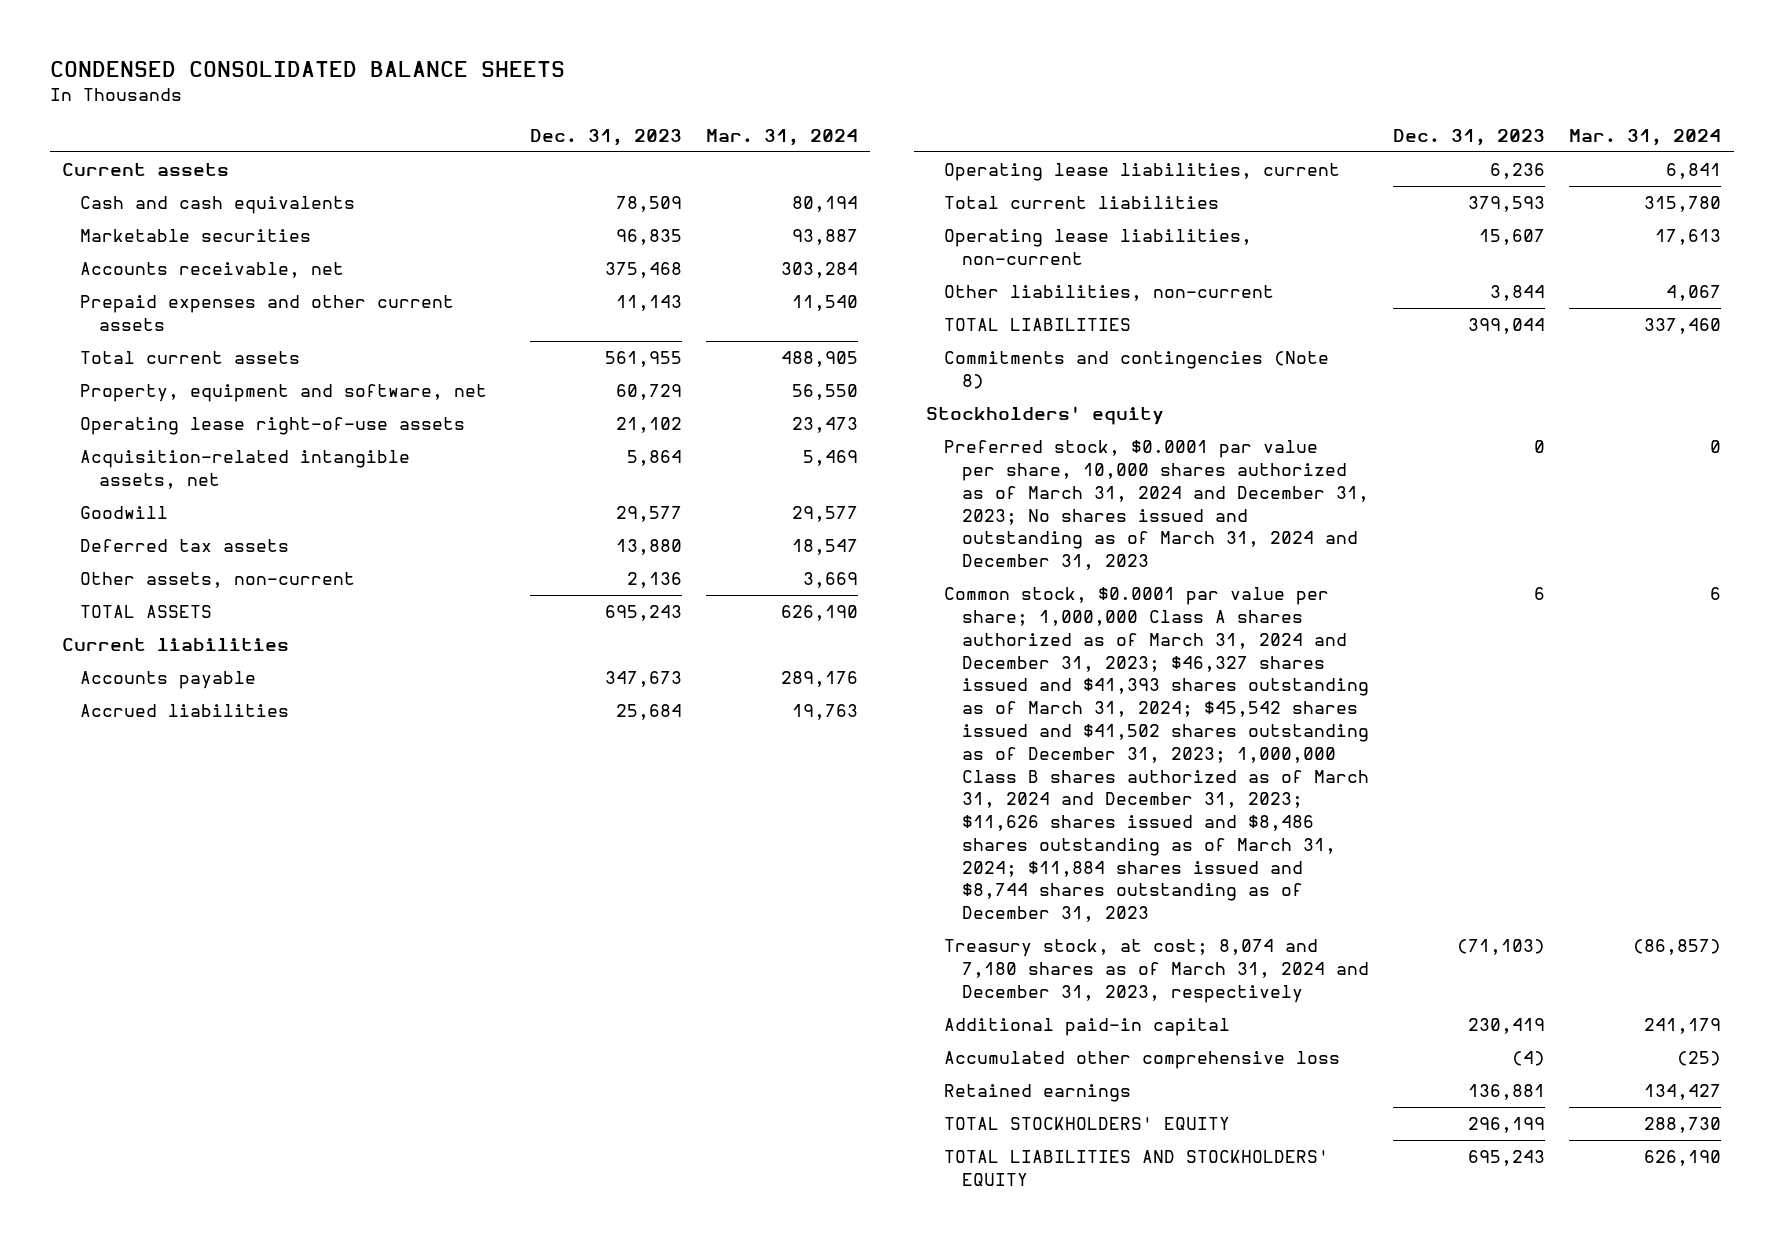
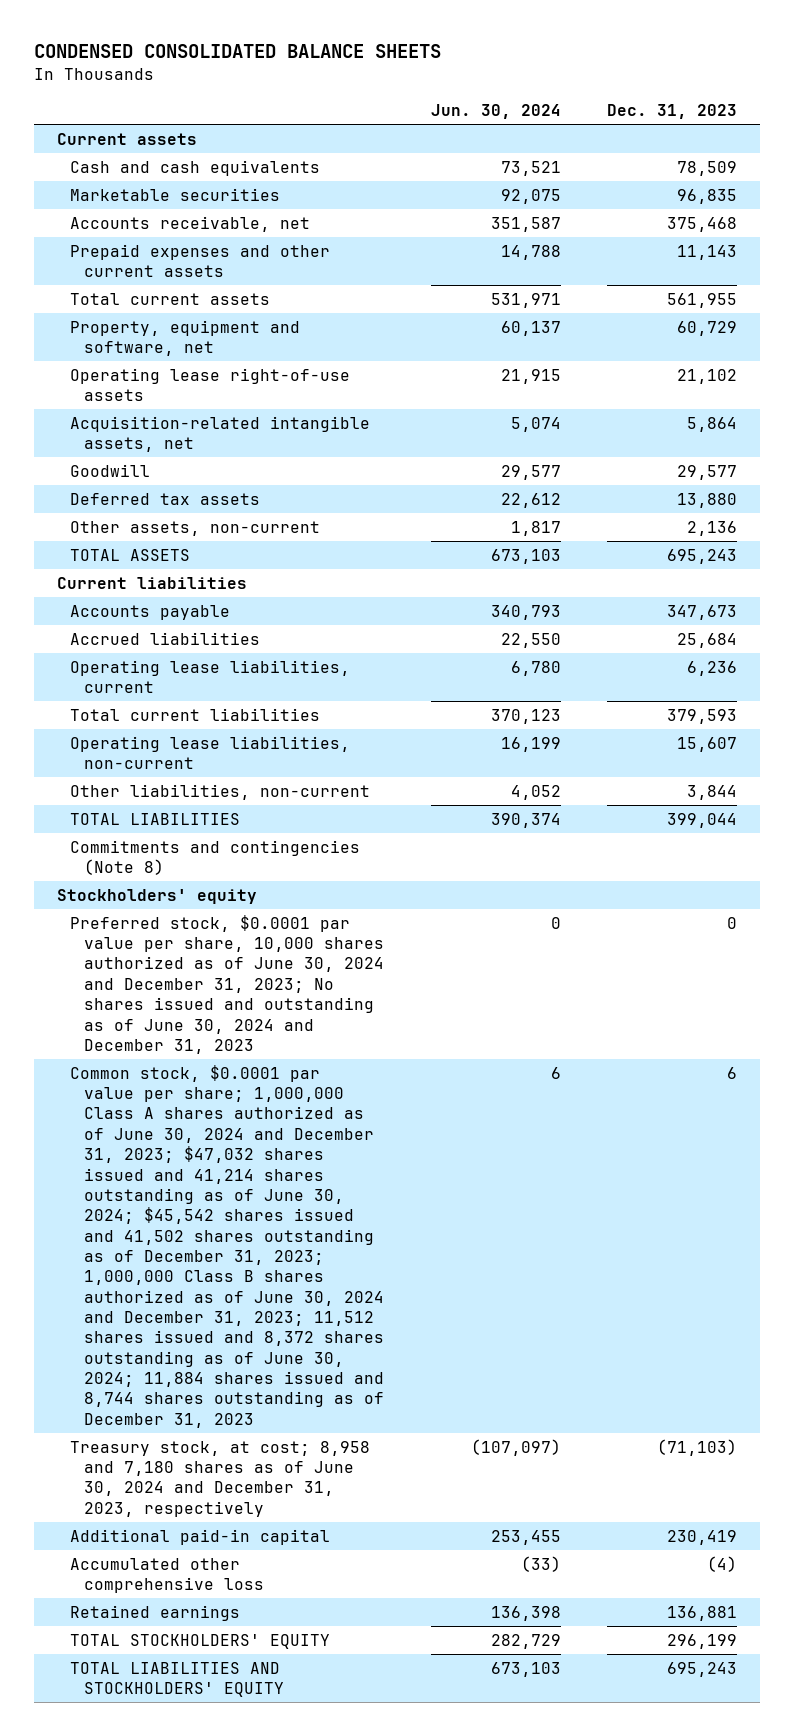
[705,129,858,147] Mar. 31, 2024 -> none
none -> [430,104,561,120] Jun. 30, 2024
[944,440,1370,571] Preferred stock, $0.0001 par value per share, 10,000 shares authorized as of March 31, 2024 and December 31, 2023; No shares issued and outstanding as of March 31, 2024 and December 31, 2023 -> [70,914,385,1054] Preferred stock, $0.0001 par value per share, 10,000 shares authorized as of June 30, 2024 and December 31, 2023; No shares issued and outstanding as of June 30, 2024 and December 31, 2023
[944,587,1370,923] Common stock, $0.0001 par value per share; 1,000,000 Class A shares authorized as of March 31, 2024 and December 31, 2023; $46,327 shares issued and $41,393 shares outstanding as of March 31, 2024; $45,542 shares issued and $41,502 shares outstanding as of December 31, 2023; 1,000,000 Class B shares authorized as of March 31, 2024 and December 31, 2023; $11,626 shares issued and $8,486 shares outstanding as of March 31, 2024; $11,884 shares issued and $8,744 shares outstanding as of December 31, 2023 -> [70,1064,385,1428] Common stock, $0.0001 par value per share; 1,000,000 Class A shares authorized as of June 30, 2024 and December 31, 2023; $47,032 shares issued and 41,214 shares outstanding as of June 30, 2024; $45,542 shares issued and 41,502 shares outstanding as of December 31, 2023; 1,000,000 Class B shares authorized as of June 30, 2024 and December 31, 2023; 11,512 shares issued and 8,372 shares outstanding as of June 30, 2024; 11,884 shares issued and 8,744 shares outstanding as of December 31, 2023
[944,939,1370,1003] Treasury stock, at cost; 8,074 and 7,180 shares as of March 31, 2024 and December 31, 2023, respectively -> [70,1440,371,1517] Treasury stock, at cost; 8,958 and 7,180 shares as of June 30, 2024 and December 31, 2023, respectively

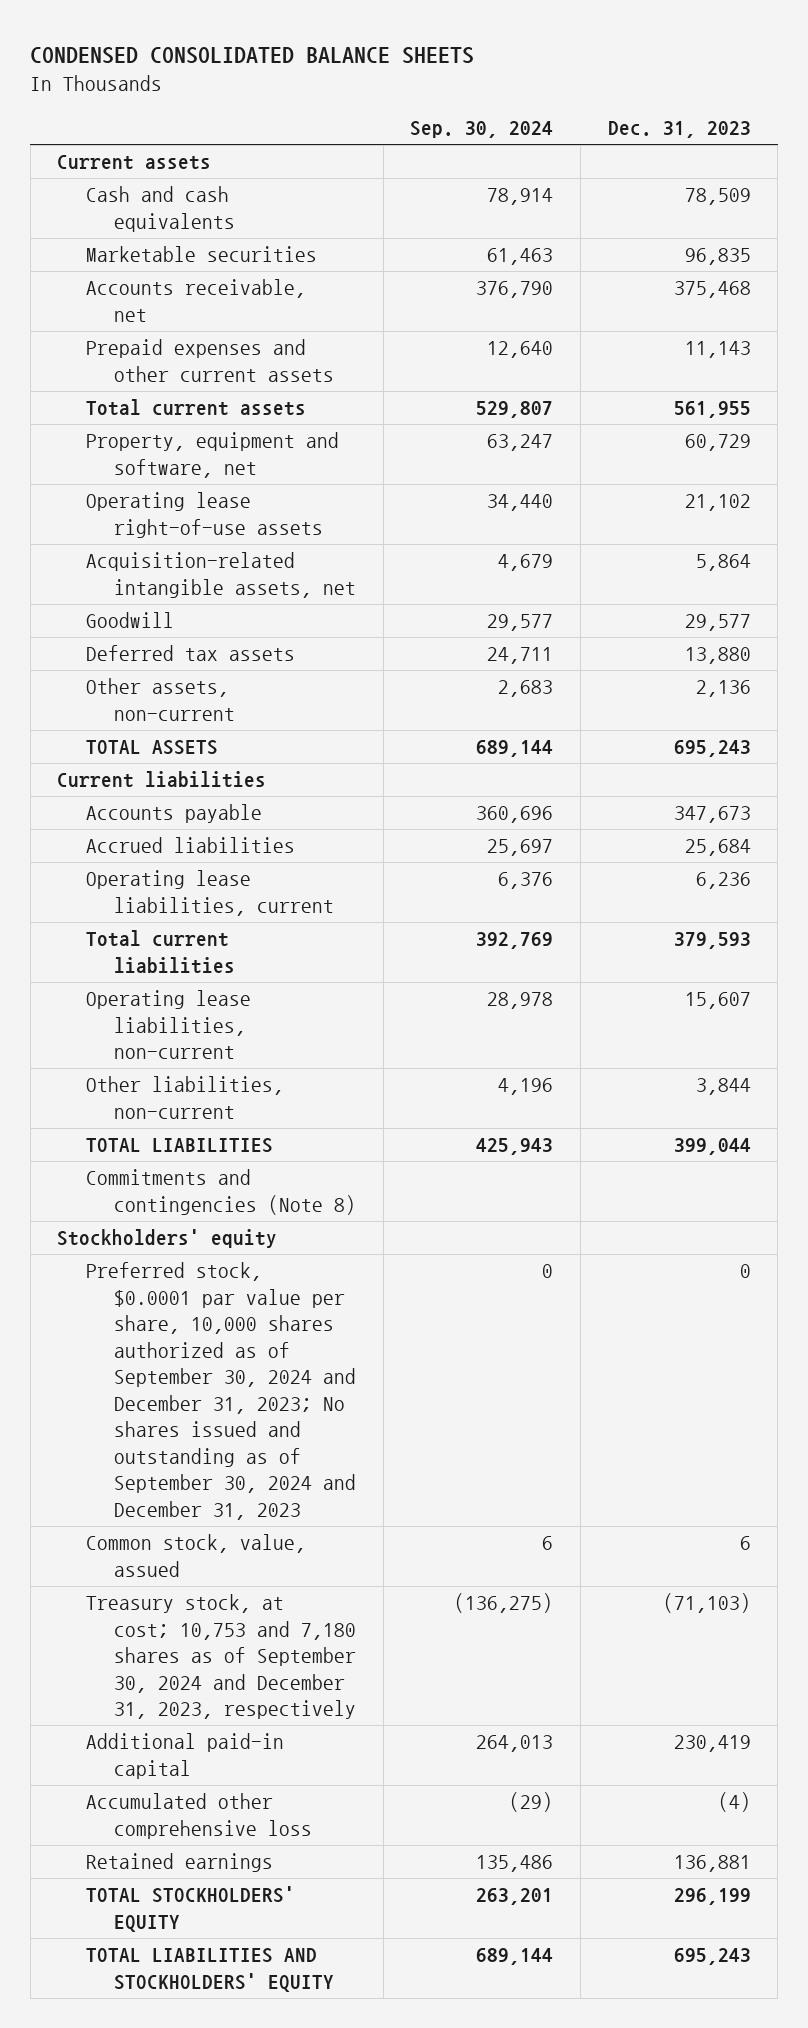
[430,104,561,120] Jun. 30, 2024 -> none
none -> [410,121,554,139] Sep. 30, 2024
[70,914,385,1054] Preferred stock, $0.0001 par value per share, 10,000 shares authorized as of June 30, 2024 and December 31, 2023; No shares issued and outstanding as of June 30, 2024 and December 31, 2023 -> [85,1262,357,1520] Preferred stock, $0.0001 par value per share, 10,000 shares authorized as of September 30, 2024 and December 31, 2023; No shares issued and outstanding as of September 30, 2024 and December 31, 2023
[70,1064,385,1428] Common stock, $0.0001 par value per share; 1,000,000 Class A shares authorized as of June 30, 2024 and December 31, 2023; $47,032 shares issued and 41,214 shares outstanding as of June 30, 2024; $45,542 shares issued and 41,502 shares outstanding as of December 31, 2023; 1,000,000 Class B shares authorized as of June 30, 2024 and December 31, 2023; 11,512 shares issued and 8,372 shares outstanding as of June 30, 2024; 11,884 shares issued and 8,744 shares outstanding as of December 31, 2023 -> [85,1534,306,1577] Common stock, value, assued
[70,1440,371,1517] Treasury stock, at cost; 8,958 and 7,180 shares as of June 30, 2024 and December 31, 2023, respectively -> [85,1594,357,1720] Treasury stock, at cost; 10,753 and 7,180 shares as of September 30, 2024 and December 31, 2023, respectively

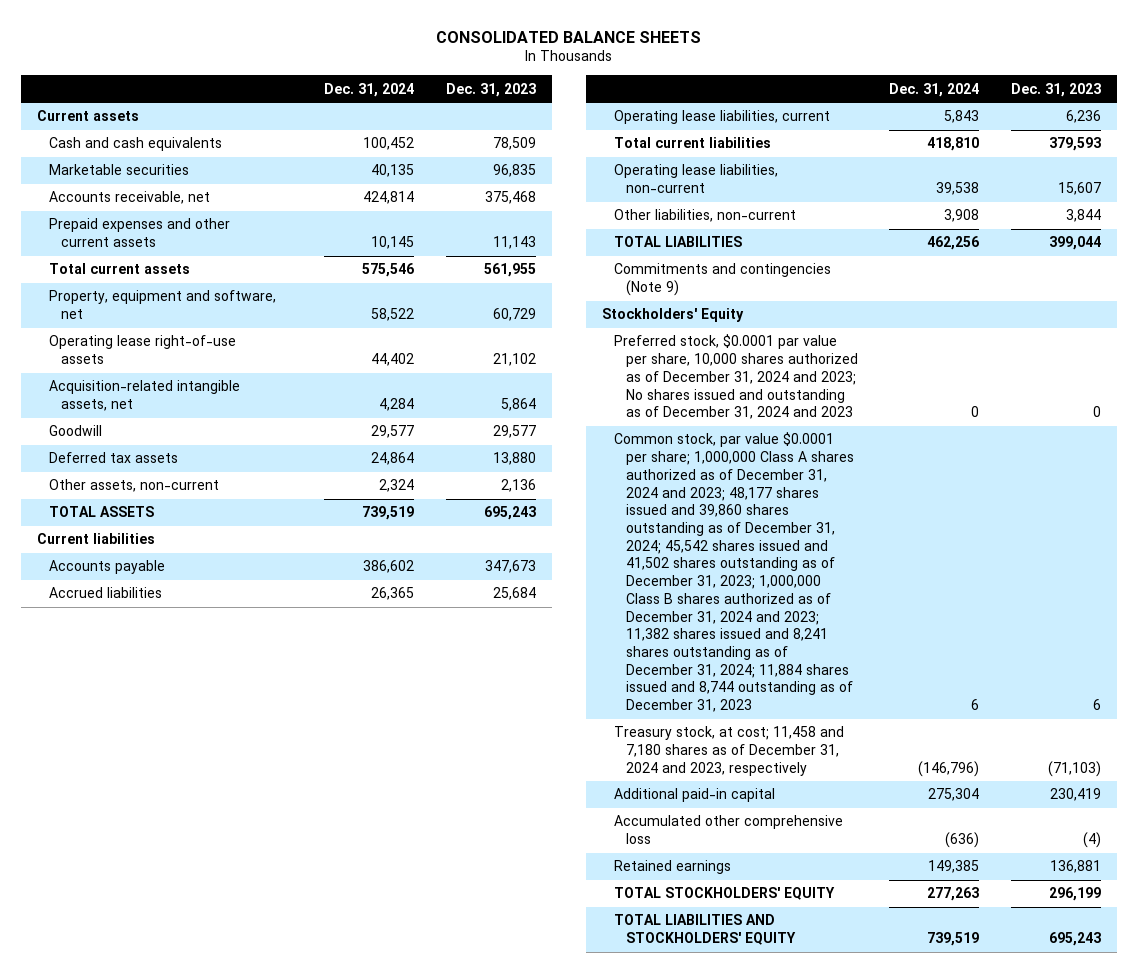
[30,47,475,65] CONDENSED CONSOLIDATED BALANCE SHEETS -> [436,30,702,43] CONSOLIDATED BALANCE SHEETS
[410,121,554,139] Sep. 30, 2024 -> none
none -> [324,82,415,97] Dec. 31, 2024
[85,1169,357,1215] Commitments and contingencies (Note 8) -> [613,263,831,297] Commitments and contingencies (Note 9)
[57,1229,278,1249] Stockholders' equity -> [602,308,745,323] Stockholders' Equity
[85,1262,357,1520] Preferred stock, $0.0001 par value per share, 10,000 shares authorized as of September 30, 2024 and December 31, 2023; No shares issued and outstanding as of September 30, 2024 and December 31, 2023 -> [613,334,858,420] Preferred stock, $0.0001 par value per share, 10,000 shares authorized as of December 31, 2024 and 2023; No shares issued and outstanding as of December 31, 2024 and 2023
[85,1534,306,1577] Common stock, value, assued -> [613,432,854,713] Common stock, par value $0.0001 per share; 1,000,000 Class A shares authorized as of December 31, 2024 and 2023; 48,177 shares issued and 39,860 shares outstanding as of December 31, 2024; 45,542 shares issued and 41,502 shares outstanding as of December 31, 2023; 1,000,000 Class B shares authorized as of December 31, 2024 and 2023; 11,382 shares issued and 8,241 shares outstanding as of December 31, 2024; 11,884 shares issued and 8,744 outstanding as of December 31, 2023
[85,1594,357,1720] Treasury stock, at cost; 10,753 and 7,180 shares as of September 30, 2024 and December 31, 2023, respectively -> [613,726,844,776] Treasury stock, at cost; 11,458 and 7,180 shares as of December 31, 2024 and 2023, respectively

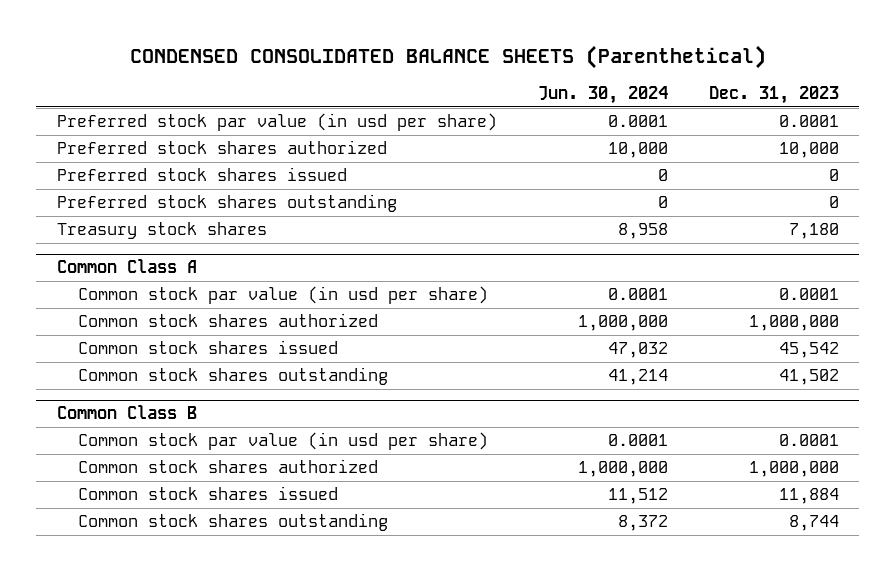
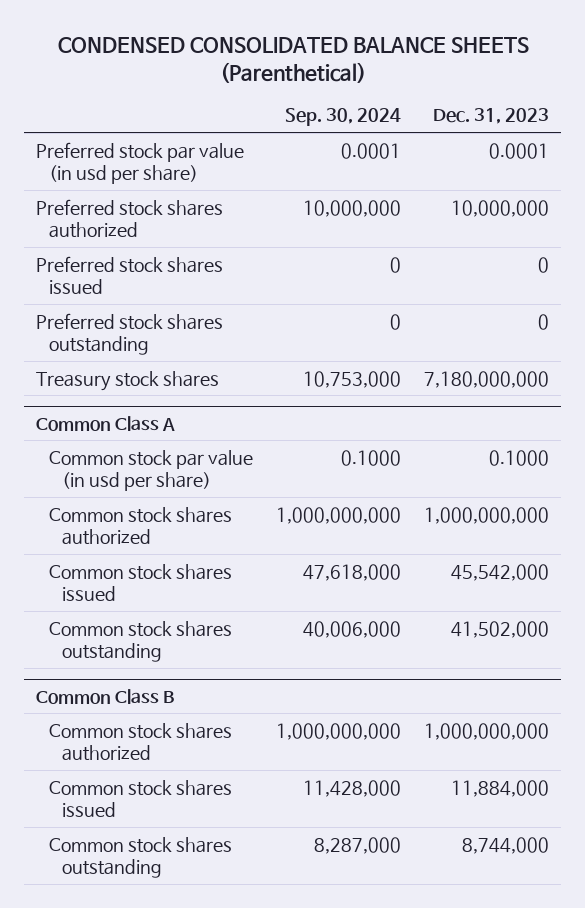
[537,86,668,105] Jun. 30, 2024 -> none
none -> [285,108,402,127] Sep. 30, 2024
[778,142,839,159] 10,000 -> [451,199,550,217] 10,000,000
[788,223,839,240] 7,180 -> [424,370,550,388] 7,180,000,000
[778,288,839,301] 0.0001 -> [489,449,550,466] 0.1000
[748,315,839,332] 1,000,000 -> [424,506,550,524] 1,000,000,000
[778,342,839,359] 45,542 -> [451,563,550,581] 45,542,000
[778,369,839,386] 41,502 -> [451,620,550,638] 41,502,000
[78,432,489,451] Common stock par value (in usd per share) -> none
[748,461,839,478] 1,000,000 -> [424,722,550,740] 1,000,000,000
[778,488,839,505] 11,884 -> [451,779,550,797] 11,884,000
[788,515,839,532] 8,744 -> [462,836,550,854] 8,744,000

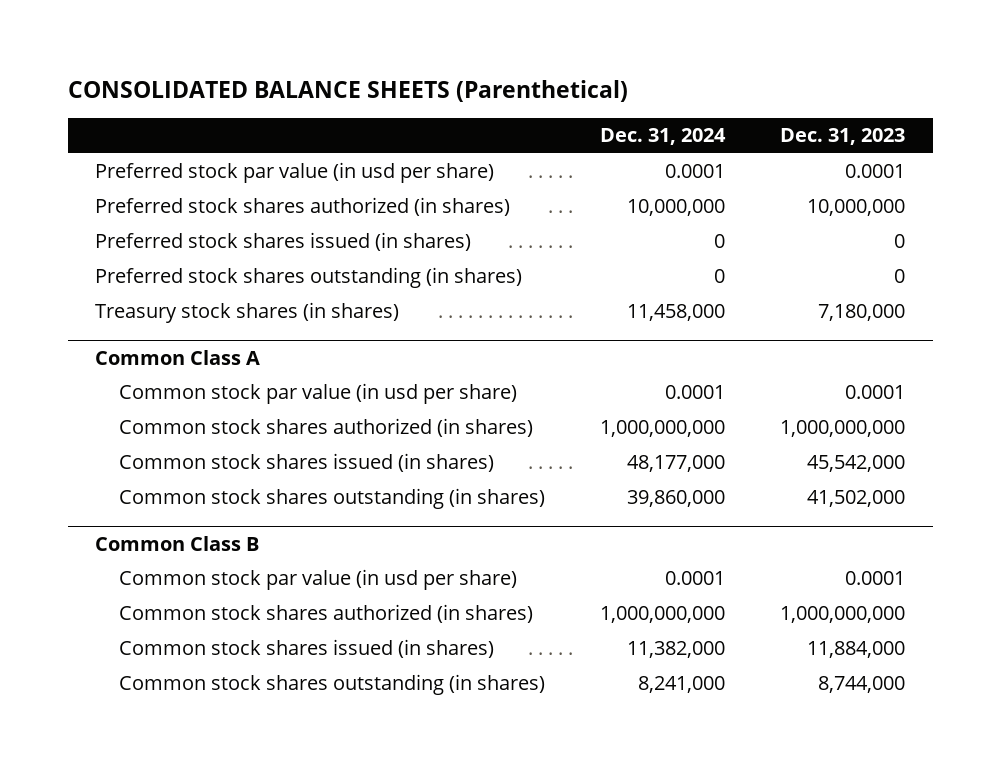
[57,37,529,83] CONDENSED CONSOLIDATED BALANCE SHEETS (Parenthetical) -> [67,80,628,103] CONSOLIDATED BALANCE SHEETS (Parenthetical)
[285,108,402,127] Sep. 30, 2024 -> none
none -> [600,128,727,146] Dec. 31, 2024
[35,198,223,239] Preferred stock shares authorized -> [95,197,511,217] Preferred stock shares authorized (in shares)
[35,255,223,295] Preferred stock shares issued -> [95,232,472,252] Preferred stock shares issued (in shares)
[35,312,223,356] Preferred stock shares outstanding -> [95,267,523,289] Preferred stock shares outstanding (in shares)
[35,370,219,391] Treasury stock shares -> [95,302,400,324] Treasury stock shares (in shares)
[424,370,550,388] 7,180,000,000 -> [818,304,906,322] 7,180,000
[489,449,550,466] 0.1000 -> [845,385,906,400] 0.0001
[48,506,232,546] Common stock shares authorized -> [119,418,534,438] Common stock shares authorized (in shares)
[48,563,232,602] Common stock shares issued -> [119,453,495,473] Common stock shares issued (in shares)
[48,620,232,663] Common stock shares outstanding -> [119,488,546,510] Common stock shares outstanding (in shares)
none -> [119,569,518,591] Common stock par value (in usd per share)
[48,722,232,762] Common stock shares authorized -> [119,604,534,624] Common stock shares authorized (in shares)
[48,779,232,818] Common stock shares issued -> [119,639,495,659] Common stock shares issued (in shares)
[48,836,232,879] Common stock shares outstanding -> [119,674,546,696] Common stock shares outstanding (in shares)

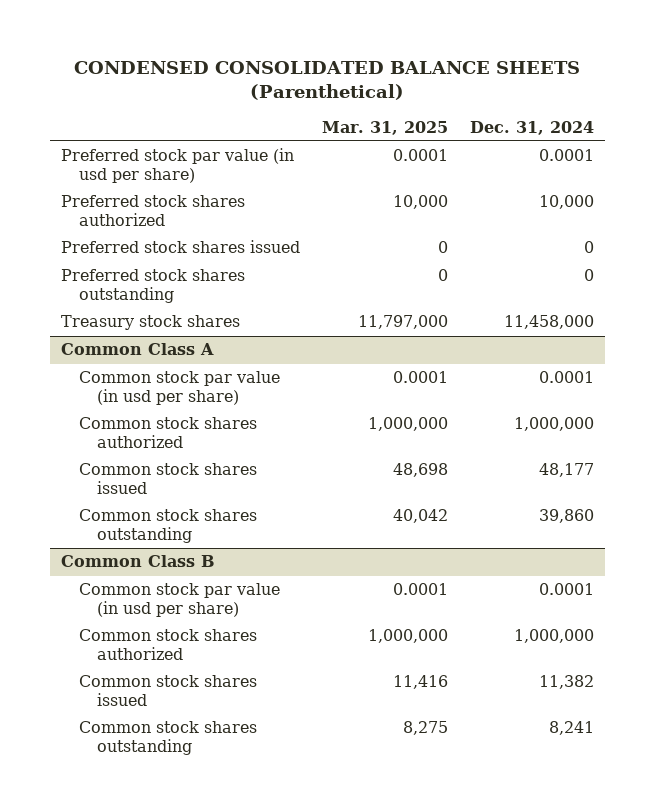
[67,80,628,103] CONSOLIDATED BALANCE SHEETS (Parenthetical) -> [74,60,581,100] CONDENSED CONSOLIDATED BALANCE SHEETS (Parenthetical)
[780,128,906,146] Dec. 31, 2023 -> none
none -> [321,120,448,135] Mar. 31, 2025
[95,197,511,217] Preferred stock shares authorized (in shares) -> [60,195,245,226] Preferred stock shares authorized
[627,199,726,217] 10,000,000 -> [538,195,594,210] 10,000
[95,232,472,252] Preferred stock shares issued (in shares) -> [60,240,300,254] Preferred stock shares issued
[95,267,523,289] Preferred stock shares outstanding (in shares) -> [60,269,245,303] Preferred stock shares outstanding
[95,302,400,324] Treasury stock shares (in shares) -> [60,315,240,331] Treasury stock shares
[119,418,534,438] Common stock shares authorized (in shares) -> [78,417,257,448] Common stock shares authorized
[600,420,726,438] 1,000,000,000 -> [513,417,594,432] 1,000,000
[119,453,495,473] Common stock shares issued (in shares) -> [78,463,257,494] Common stock shares issued
[627,455,726,473] 48,177,000 -> [538,463,594,478] 48,177
[119,488,546,510] Common stock shares outstanding (in shares) -> [78,509,257,543] Common stock shares outstanding
[627,490,726,508] 39,860,000 -> [538,509,594,524] 39,860
[119,604,534,624] Common stock shares authorized (in shares) -> [78,629,257,660] Common stock shares authorized
[600,606,726,624] 1,000,000,000 -> [513,629,594,644] 1,000,000
[119,639,495,659] Common stock shares issued (in shares) -> [78,675,257,706] Common stock shares issued
[627,641,726,659] 11,382,000 -> [538,675,594,690] 11,382
[119,674,546,696] Common stock shares outstanding (in shares) -> [78,721,257,755] Common stock shares outstanding
[638,676,726,694] 8,241,000 -> [548,721,594,736] 8,241

